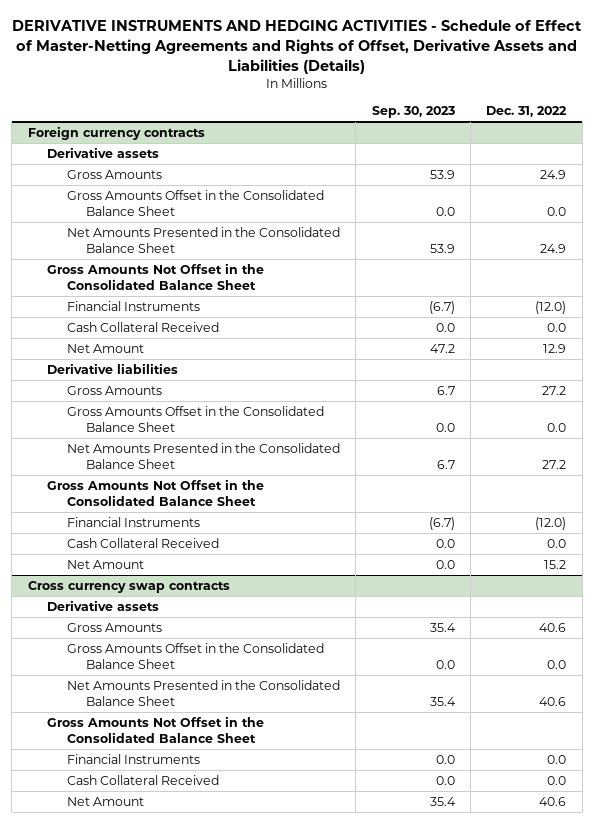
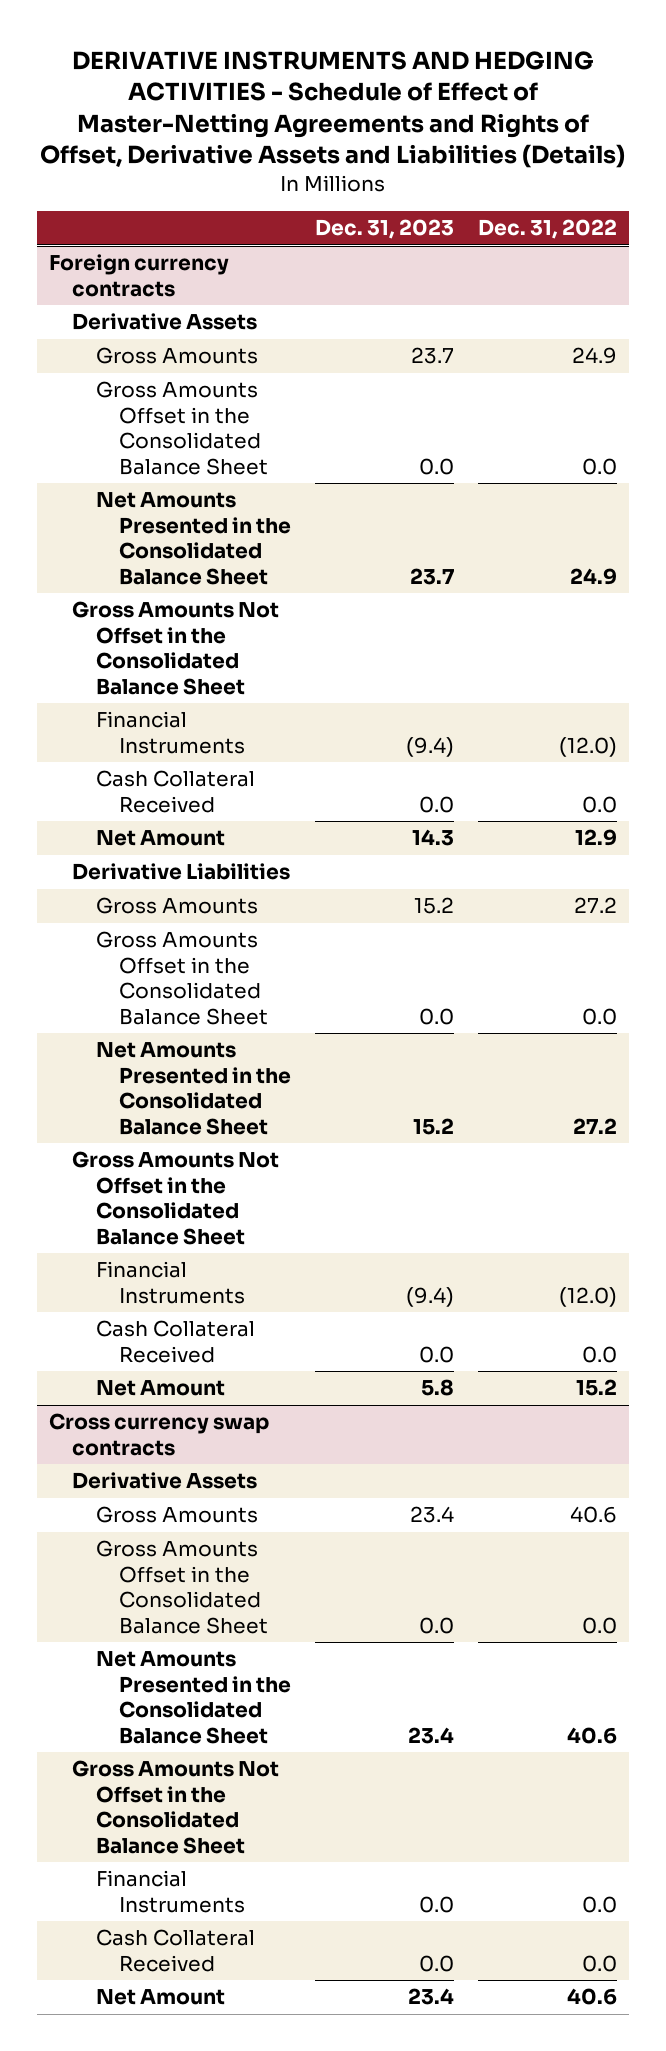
[371,106,455,119] Sep. 30, 2023 -> none
none -> [315,219,455,240] Dec. 31, 2023
[47,147,160,159] Derivative assets -> [72,313,258,331] Derivative Assets
[47,363,179,375] Derivative liabilities -> [72,863,291,881] Derivative Liabilities
[47,600,160,612] Derivative assets -> [72,1472,258,1490] Derivative Assets

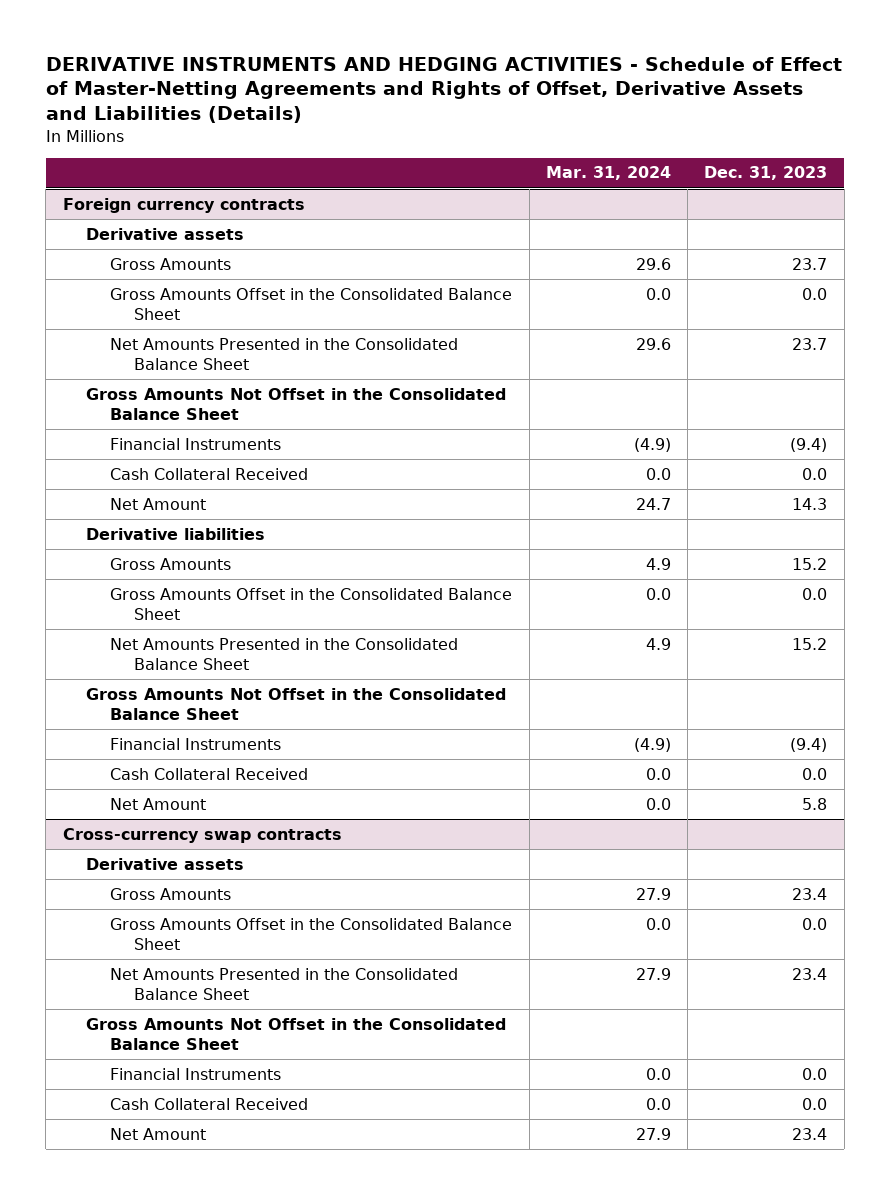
[478,219,618,240] Dec. 31, 2022 -> none
none -> [545,166,671,181] Mar. 31, 2024
[72,313,258,331] Derivative Assets -> [86,227,245,240] Derivative assets
[72,863,291,881] Derivative Liabilities -> [86,527,266,540] Derivative liabilities
[49,1413,270,1456] Cross currency swap contracts -> [62,827,342,843] Cross-currency swap contracts
[72,1472,258,1490] Derivative Assets -> [86,857,245,870] Derivative assets

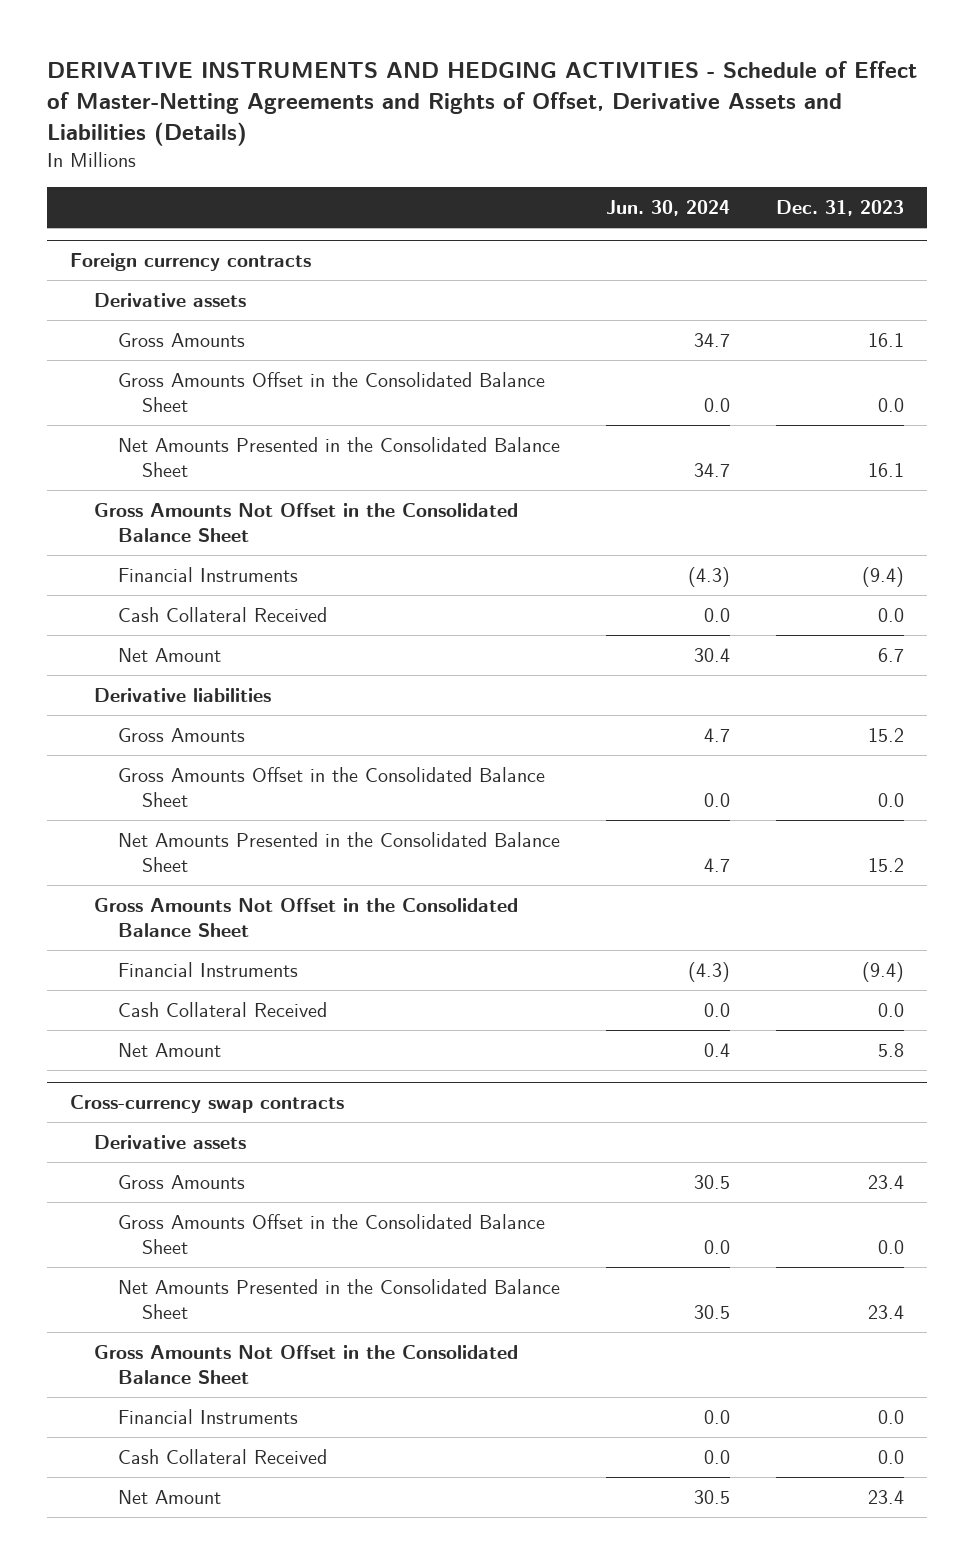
[545,166,671,181] Mar. 31, 2024 -> none
none -> [605,200,730,217] Jun. 30, 2024
[792,257,828,270] 23.7 -> [868,333,905,348] 16.1
[792,337,828,350] 23.7 -> [868,462,905,477] 16.1
[792,497,828,510] 14.3 -> [878,648,905,663] 6.7

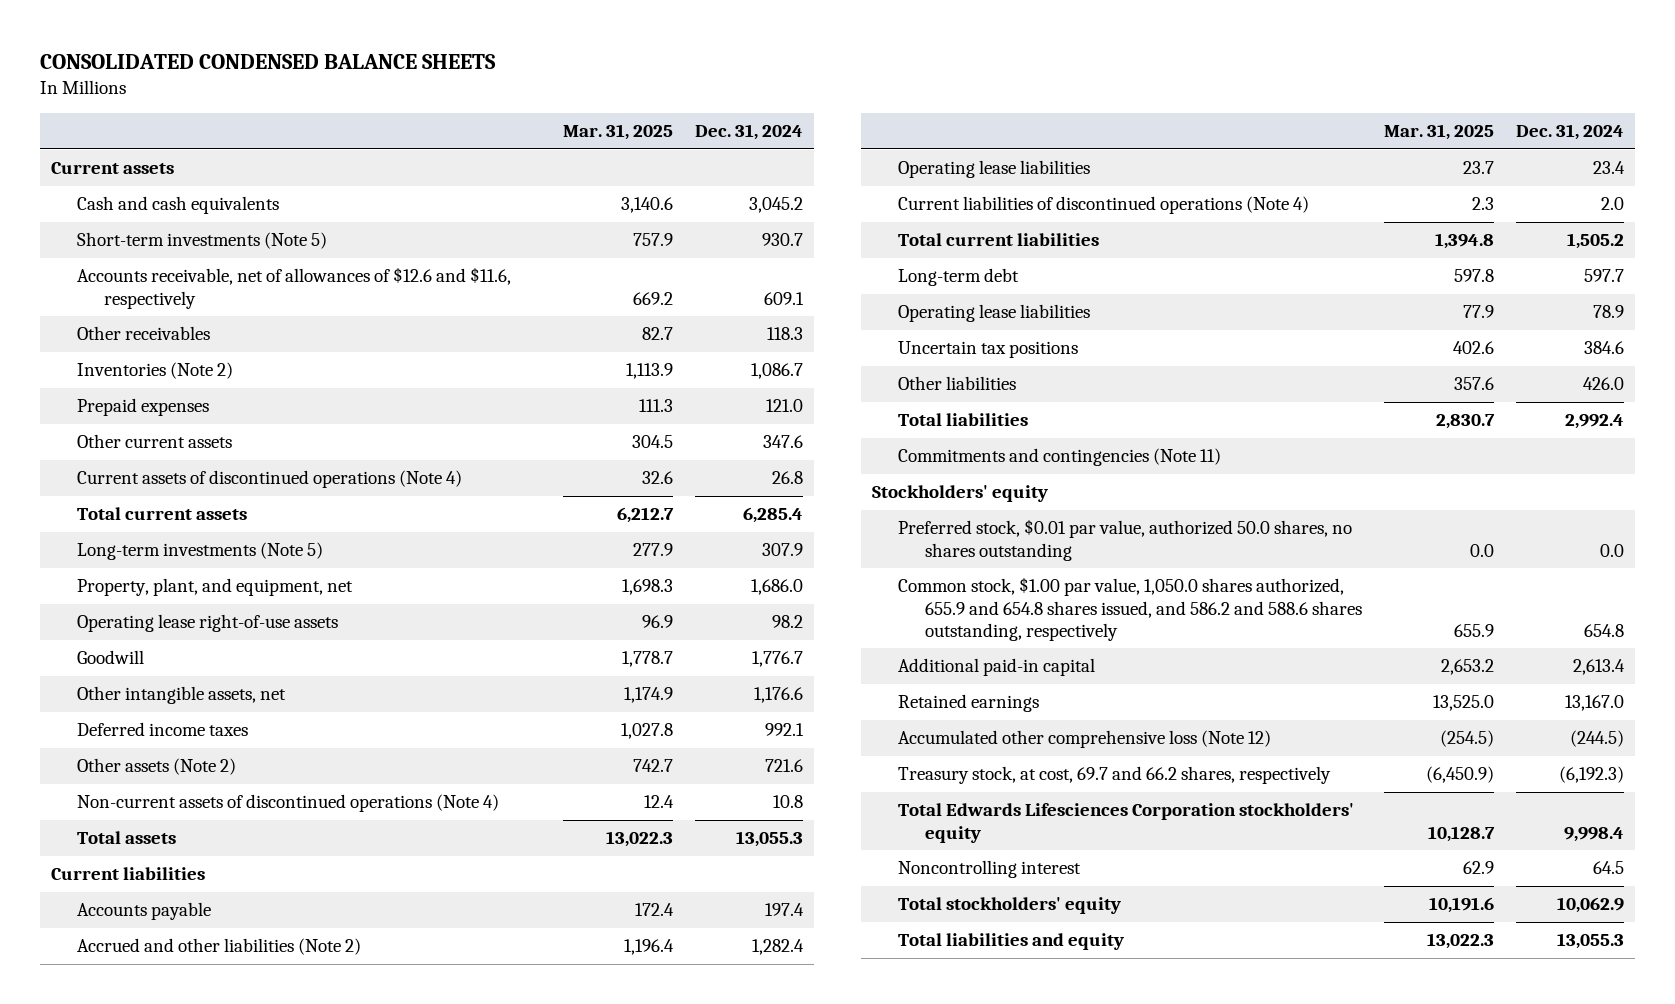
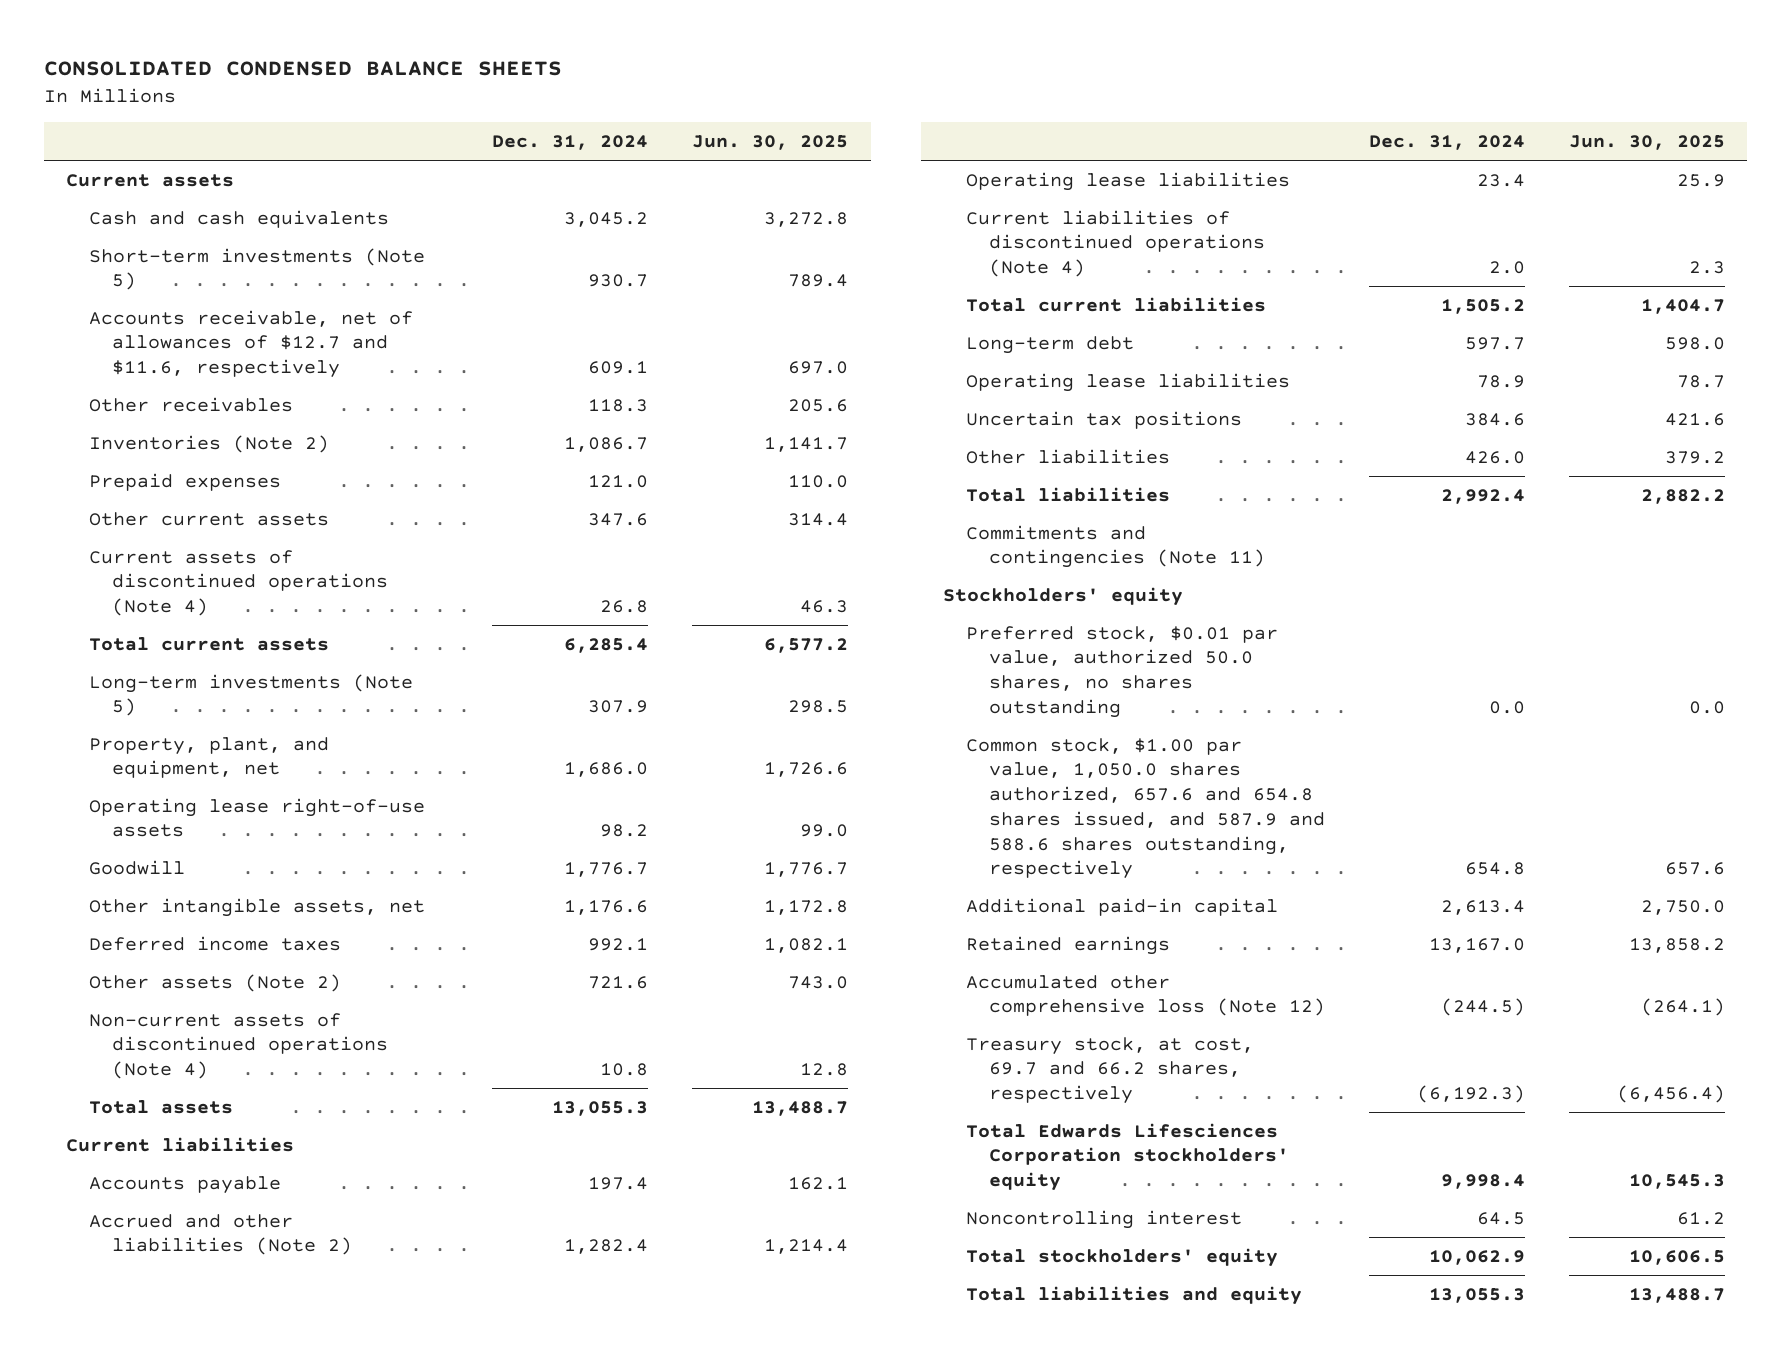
[562,124,673,141] Mar. 31, 2025 -> none
none -> [692,135,849,151] Jun. 30, 2025
[77,267,512,309] Accounts receivable, net of allowances of $12.6 and $11.6, respectively -> [89,309,414,379] Accounts receivable, net of allowances of $12.7 and $11.6, respectively
[898,577,1362,641] Common stock, $1.00 par value, 1,050.0 shares authorized, 655.9 and 654.8 shares issued, and 586.2 and 588.6 shares outstanding, respectively -> [965,737,1325,880] Common stock, $1.00 par value, 1,050.0 shares authorized, 657.6 and 654.8 shares issued, and 587.9 and 588.6 shares outstanding, respectively

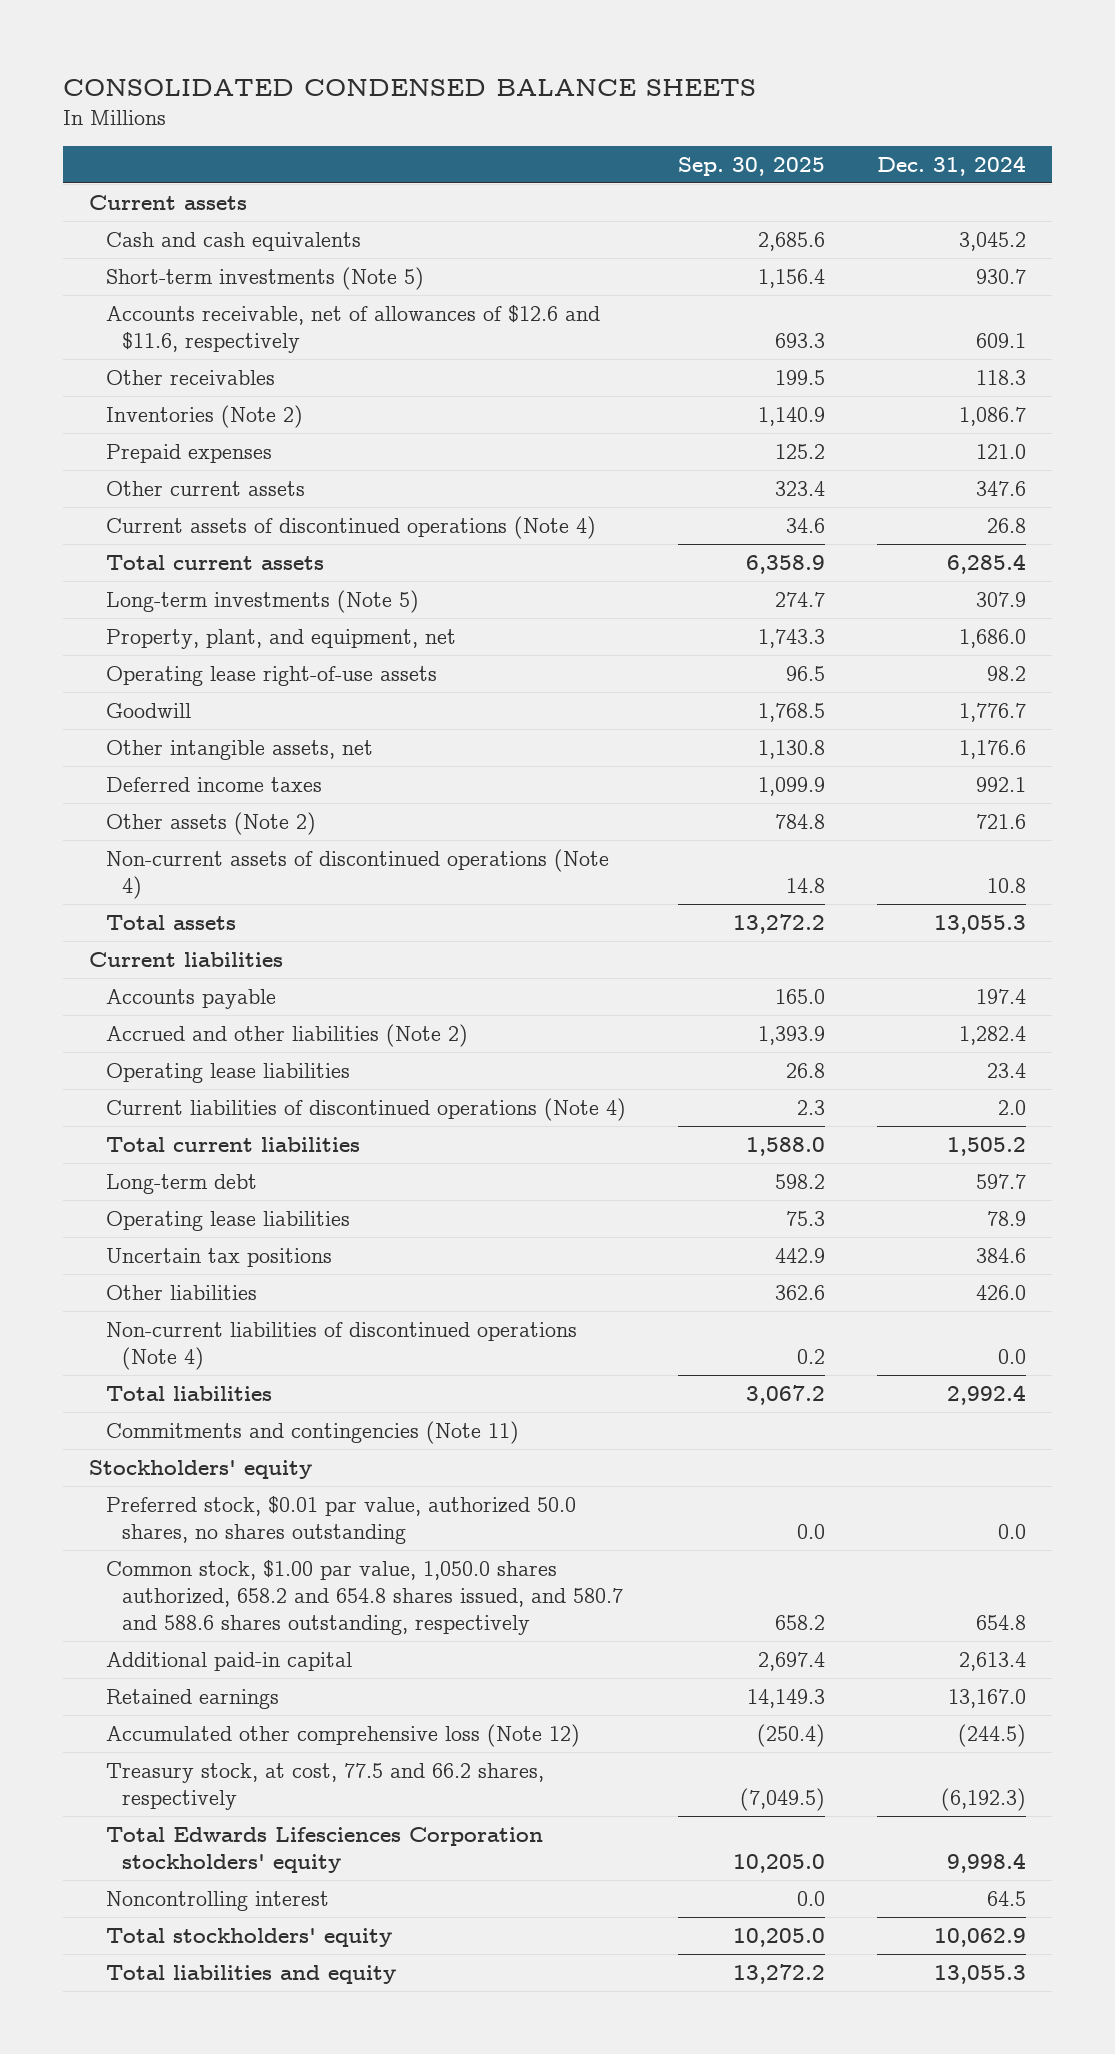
[692,135,849,151] Jun. 30, 2025 -> none
none -> [677,156,825,176] Sep. 30, 2025
[89,309,414,379] Accounts receivable, net of allowances of $12.7 and $11.6, respectively -> [105,304,600,353] Accounts receivable, net of allowances of $12.6 and $11.6, respectively
none -> [105,1321,577,1370] Non-current liabilities of discontinued operations (Note 4)
[965,737,1325,880] Common stock, $1.00 par value, 1,050.0 shares authorized, 657.6 and 654.8 shares issued, and 587.9 and 588.6 shares outstanding, respectively -> [105,1559,624,1635] Common stock, $1.00 par value, 1,050.0 shares authorized, 658.2 and 654.8 shares issued, and 580.7 and 588.6 shares outstanding, respectively
[965,1036,1254,1105] Treasury stock, at cost, 69.7 and 66.2 shares, respectively -> [105,1762,544,1810] Treasury stock, at cost, 77.5 and 66.2 shares, respectively

